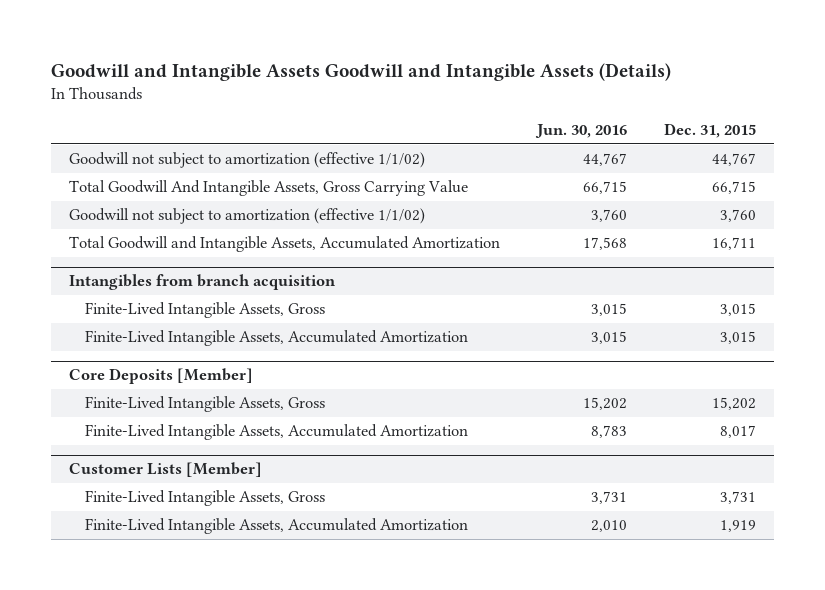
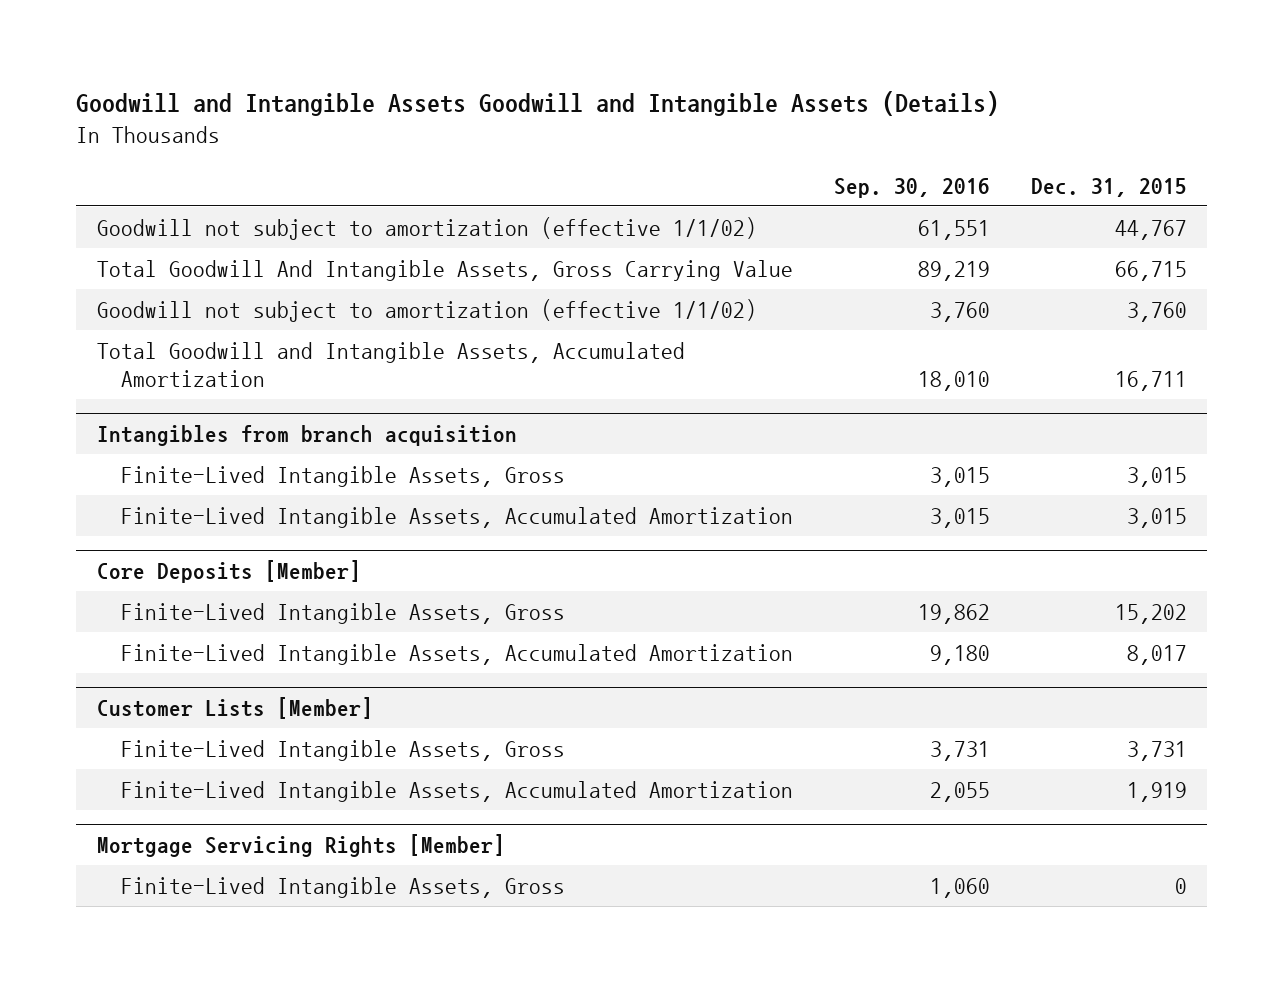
[535,124,628,139] Jun. 30, 2016 -> none
none -> [833,177,990,198] Sep. 30, 2016
none -> [96,833,505,857] Mortgage Servicing Rights [Member]
none -> [120,876,565,898] Finite-Lived Intangible Assets, Gross

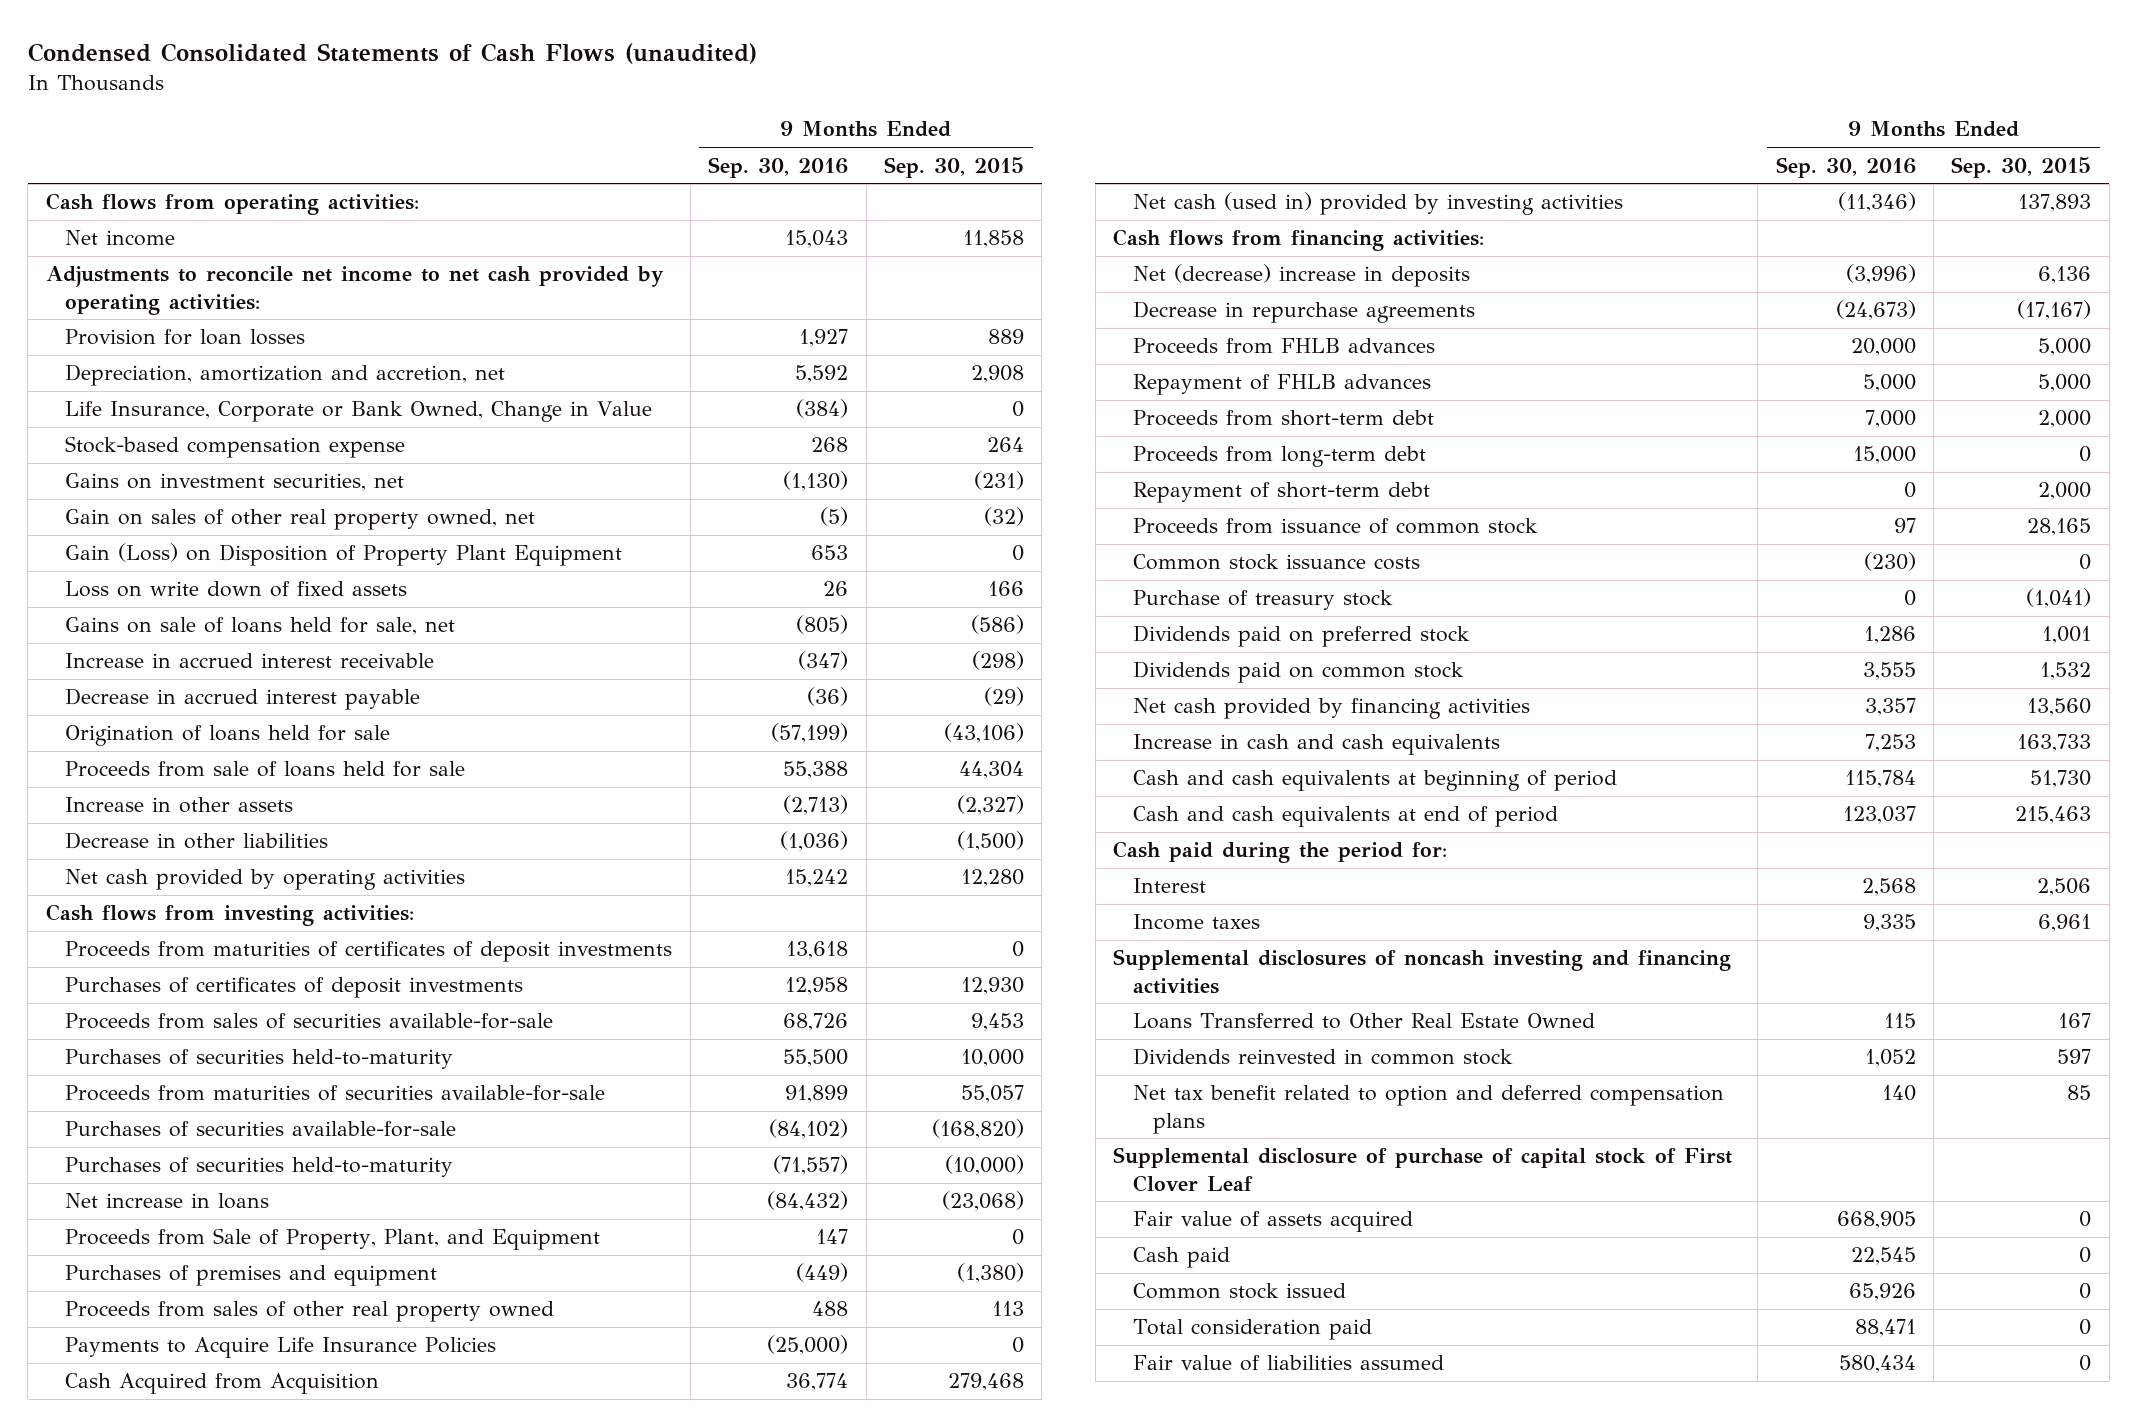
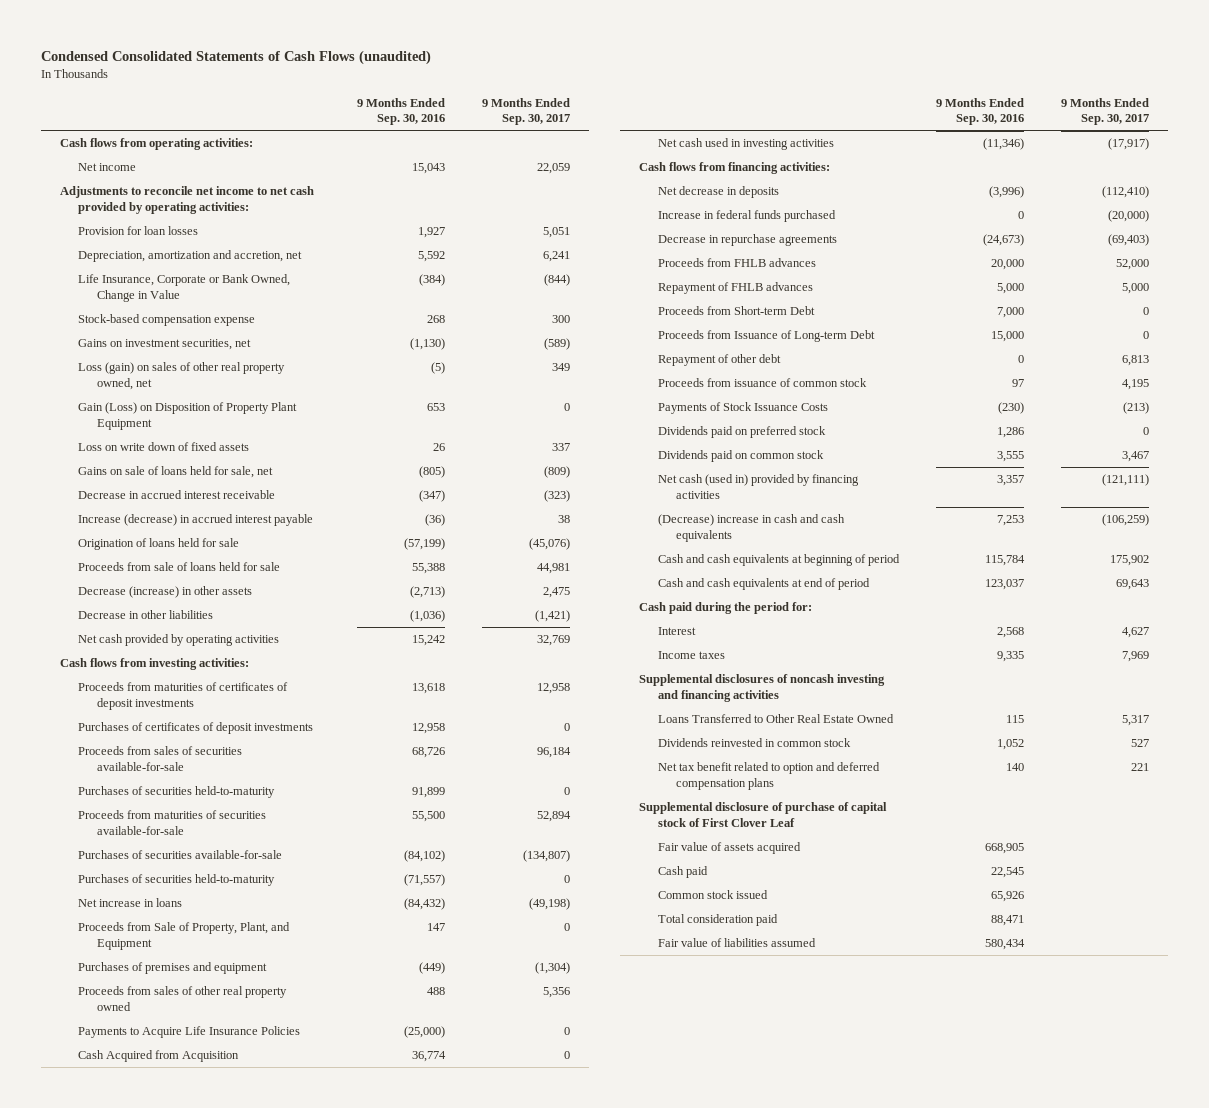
[883,156,1024,178] Sep. 30, 2015 -> none
none -> [482,97,571,126] 9 Months Ended Sep. 30, 2017
[65,509,536,531] Gain on sales of other real property owned, net -> [78,362,286,390] Loss (gain) on sales of other real property owned, net
[65,653,435,669] Increase in accrued interest receivable -> [78,490,276,500] Decrease in accrued interest receivable
[65,688,421,711] Decrease in accrued interest payable -> [78,514,314,527] Increase (decrease) in accrued interest payable
[65,797,294,814] Increase in other assets -> [78,586,253,599] Decrease (increase) in other assets
[783,1049,849,1068] 55,500 -> [411,787,445,799] 91,899
[785,1085,849,1104] 91,899 -> [411,811,445,823] 55,500
[1132,192,1623,216] Net cash (used in) provided by investing activities -> [657,138,834,151] Net cash used in investing activities
[1132,264,1470,288] Net (decrease) increase in deposits -> [657,186,779,199] Net decrease in deposits
none -> [657,210,836,223] Increase in federal funds purchased
[1132,410,1434,427] Proceeds from short-term debt -> [657,306,815,316] Proceeds from Short-term Debt
[1132,446,1426,468] Proceeds from long-term debt -> [657,330,875,343] Proceeds from Issuance of Long-term Debt
[1132,482,1430,504] Repayment of short-term debt -> [657,354,781,367] Repayment of other debt
[1132,590,1393,611] Purchase of treasury stock -> none
[1132,554,1420,571] Common stock issuance costs -> [657,402,828,415] Payments of Stock Issuance Costs
[1132,698,1530,720] Net cash provided by financing activities -> [657,474,859,499] Net cash (used in) provided by financing activities
[1132,734,1500,756] Increase in cash and cash equivalents -> [657,514,845,542] (Decrease) increase in cash and cash equivalents

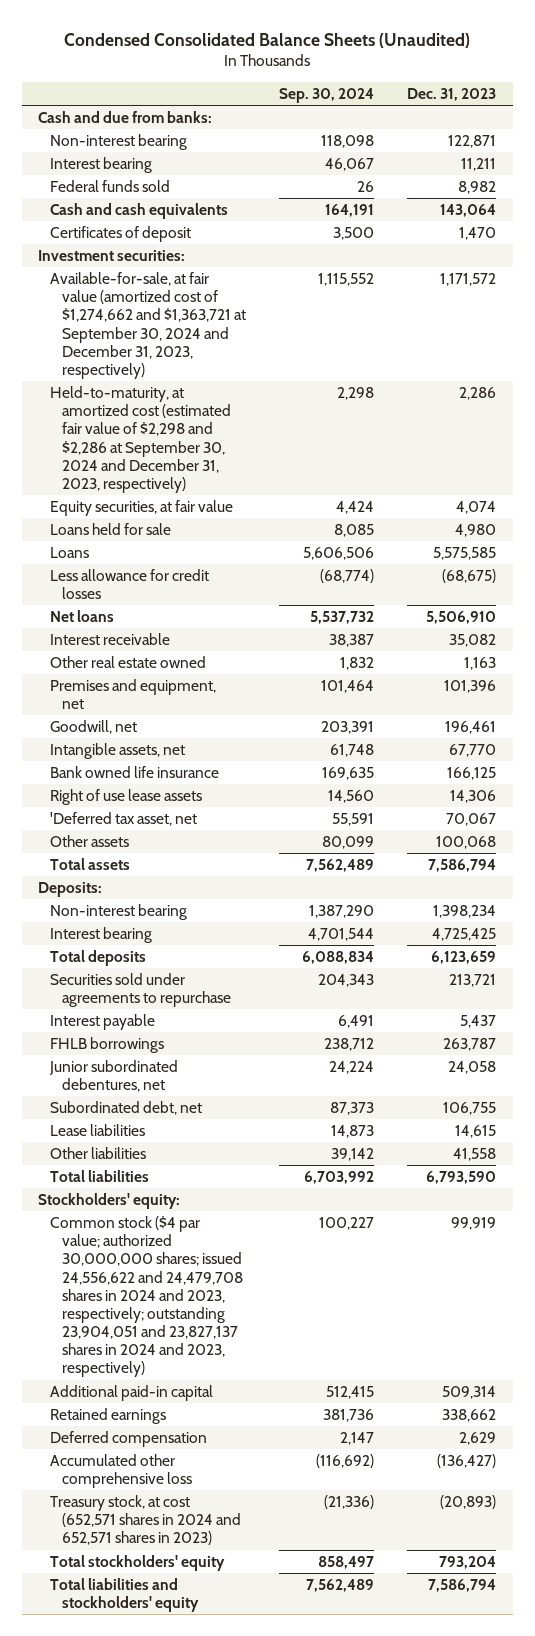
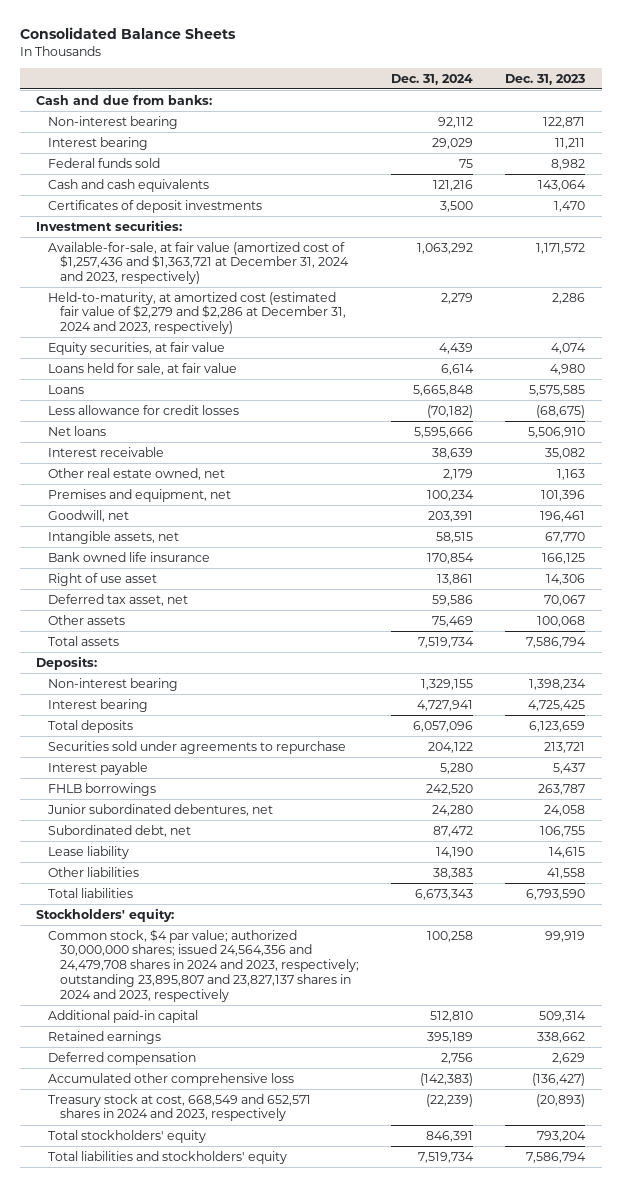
[64,32,471,48] Condensed Consolidated Balance Sheets (Unaudited) -> [20,27,237,40] Consolidated Balance Sheets
[278,87,374,103] Sep. 30, 2024 -> none
none -> [390,73,473,85] Dec. 31, 2024
[50,226,192,243] Certificates of deposit -> [47,199,262,213] Certificates of deposit investments
[50,272,246,379] Available-for-sale, at fair value (amortized cost of $1,274,662 and $1,363,721 at September 30, 2024 and December 31, 2023, respectively) -> [47,241,349,285] Available-for-sale, at fair value (amortized cost of $1,257,436 and $1,363,721 at December 31, 2024 and 2023, respectively)
[50,386,231,493] Held-to-maturity, at amortized cost (estimated fair value of $2,298 and $2,286 at September 30, 2024 and December 31, 2023, respectively) -> [47,291,346,335] Held-to-maturity, at amortized cost (estimated fair value of $2,279 and $2,286 at December 31, 2024 and 2023, respectively)
[50,523,172,536] Loans held for sale -> [47,362,237,375] Loans held for sale, at fair value
[50,656,207,669] Other real estate owned -> [47,467,225,480] Other real estate owned, net
[50,789,203,806] Right of use lease assets -> [47,572,157,586] Right of use asset
[50,812,198,827] 'Deferred tax asset, net -> [47,593,188,606] Deferred tax asset, net
[50,1124,146,1137] Lease liabilities -> [47,845,129,859] Lease liability
[50,1216,243,1378] Common stock ($4 par value; authorized 30,000,000 shares; issued 24,556,622 and 24,479,708 shares in 2024 and 2023, respectively; outstanding 23,904,051 and 23,827,137 shares in 2024 and 2023, respectively) -> [47,928,359,1003] Common stock, $4 par value; authorized 30,000,000 shares; issued 24,564,356 and 24,479,708 shares in 2024 and 2023, respectively; outstanding 23,895,807 and 23,827,137 shares in 2024 and 2023, respectively
[50,1495,241,1546] Treasury stock, at cost (652,571 shares in 2024 and 652,571 shares in 2023) -> [47,1093,311,1122] Treasury stock at cost, 668,549 and 652,571 shares in 2024 and 2023, respectively

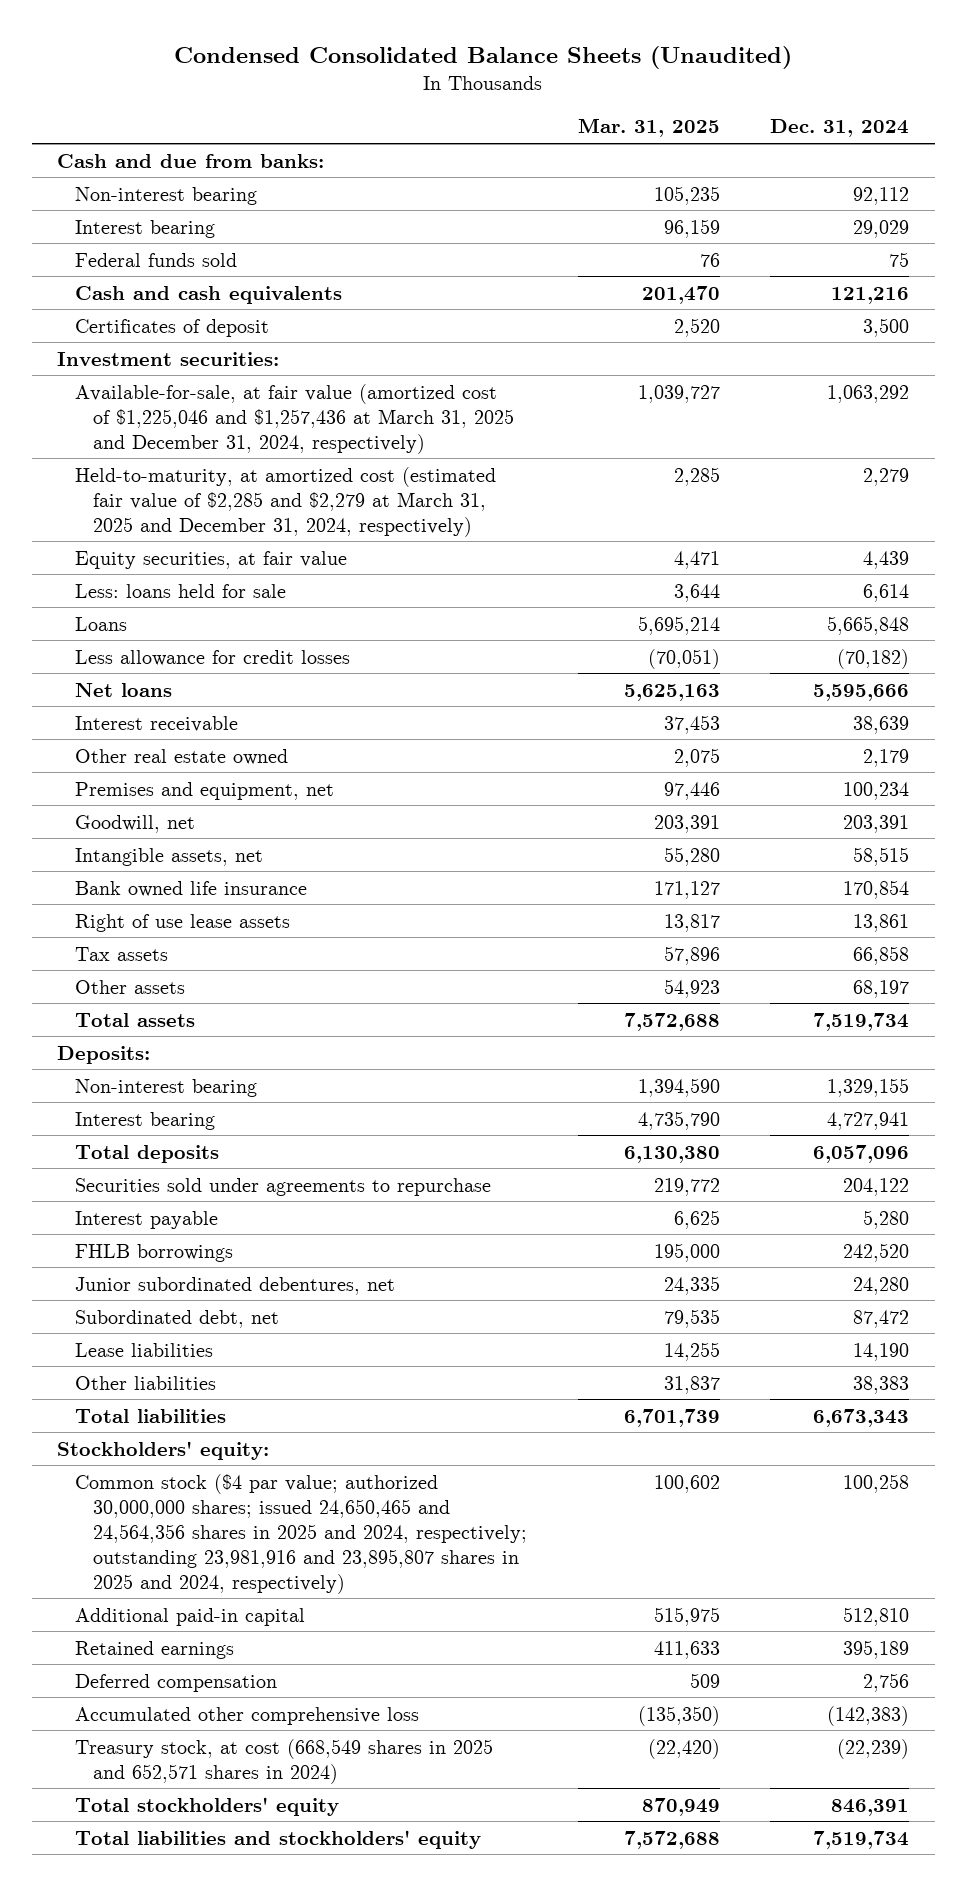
[20,27,237,40] Consolidated Balance Sheets -> [174,45,793,69] Condensed Consolidated Balance Sheets (Unaudited)
[505,73,586,85] Dec. 31, 2023 -> none
none -> [577,118,720,138] Mar. 31, 2025
[47,199,262,213] Certificates of deposit investments -> [75,318,270,337] Certificates of deposit
[47,241,349,285] Available-for-sale, at fair value (amortized cost of $1,257,436 and $1,363,721 at December 31, 2024 and 2023, respectively) -> [75,383,515,454] Available-for-sale, at fair value (amortized cost of $1,225,046 and $1,257,436 at March 31, 2025 and December 31, 2024, respectively)
[47,291,346,335] Held-to-maturity, at amortized cost (estimated fair value of $2,279 and $2,286 at December 31, 2024 and 2023, respectively) -> [75,466,497,537] Held-to-maturity, at amortized cost (estimated fair value of $2,285 and $2,279 at March 31, 2025 and December 31, 2024, respectively)
[47,362,237,375] Loans held for sale, at fair value -> [75,583,287,598] Less: loans held for sale
[47,467,225,480] Other real estate owned, net -> [75,748,289,765] Other real estate owned
[47,572,157,586] Right of use asset -> [75,913,291,932] Right of use lease assets
[47,593,188,606] Deferred tax asset, net -> [75,946,169,961] Tax assets
[431,594,473,606] 59,586 -> [853,945,910,965] 66,858
[431,615,473,627] 75,469 -> [853,979,910,998] 68,197
[47,845,129,859] Lease liability -> [75,1342,214,1357] Lease liabilities
[47,928,359,1003] Common stock, $4 par value; authorized 30,000,000 shares; issued 24,564,356 and 24,479,708 shares in 2024 and 2023, respectively; outstanding 23,895,807 and 23,827,137 shares in 2024 and 2023, respectively -> [75,1473,528,1594] Common stock ($4 par value; authorized 30,000,000 shares; issued 24,650,465 and 24,564,356 shares in 2025 and 2024, respectively; outstanding 23,981,916 and 23,895,807 shares in 2025 and 2024, respectively)
[47,1093,311,1122] Treasury stock at cost, 668,549 and 652,571 shares in 2024 and 2023, respectively -> [75,1738,494,1784] Treasury stock, at cost (668,549 shares in 2025 and 652,571 shares in 2024)

